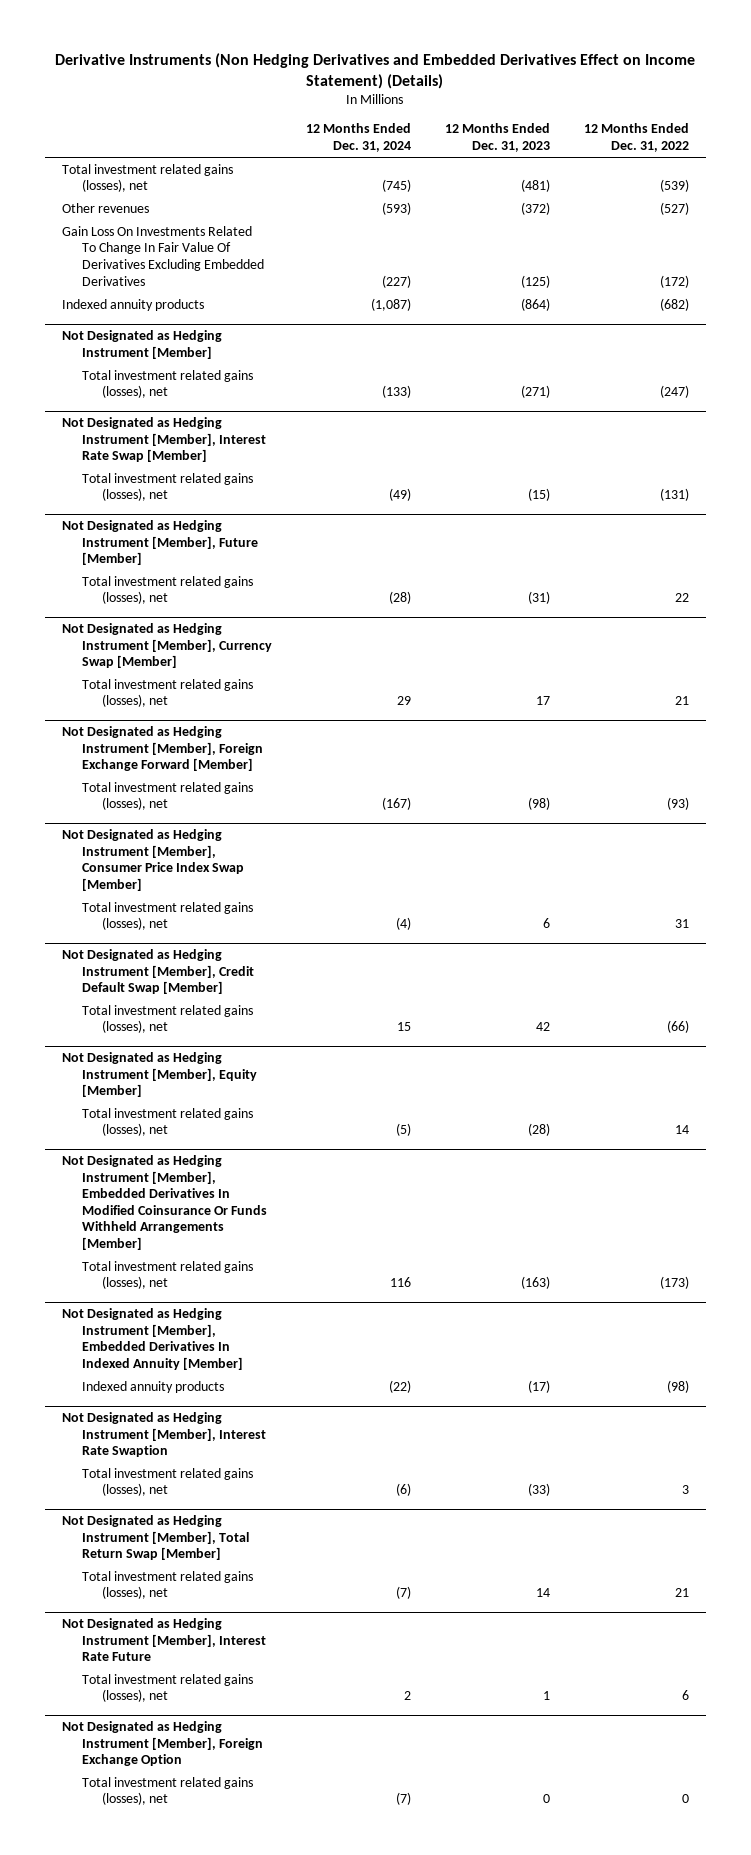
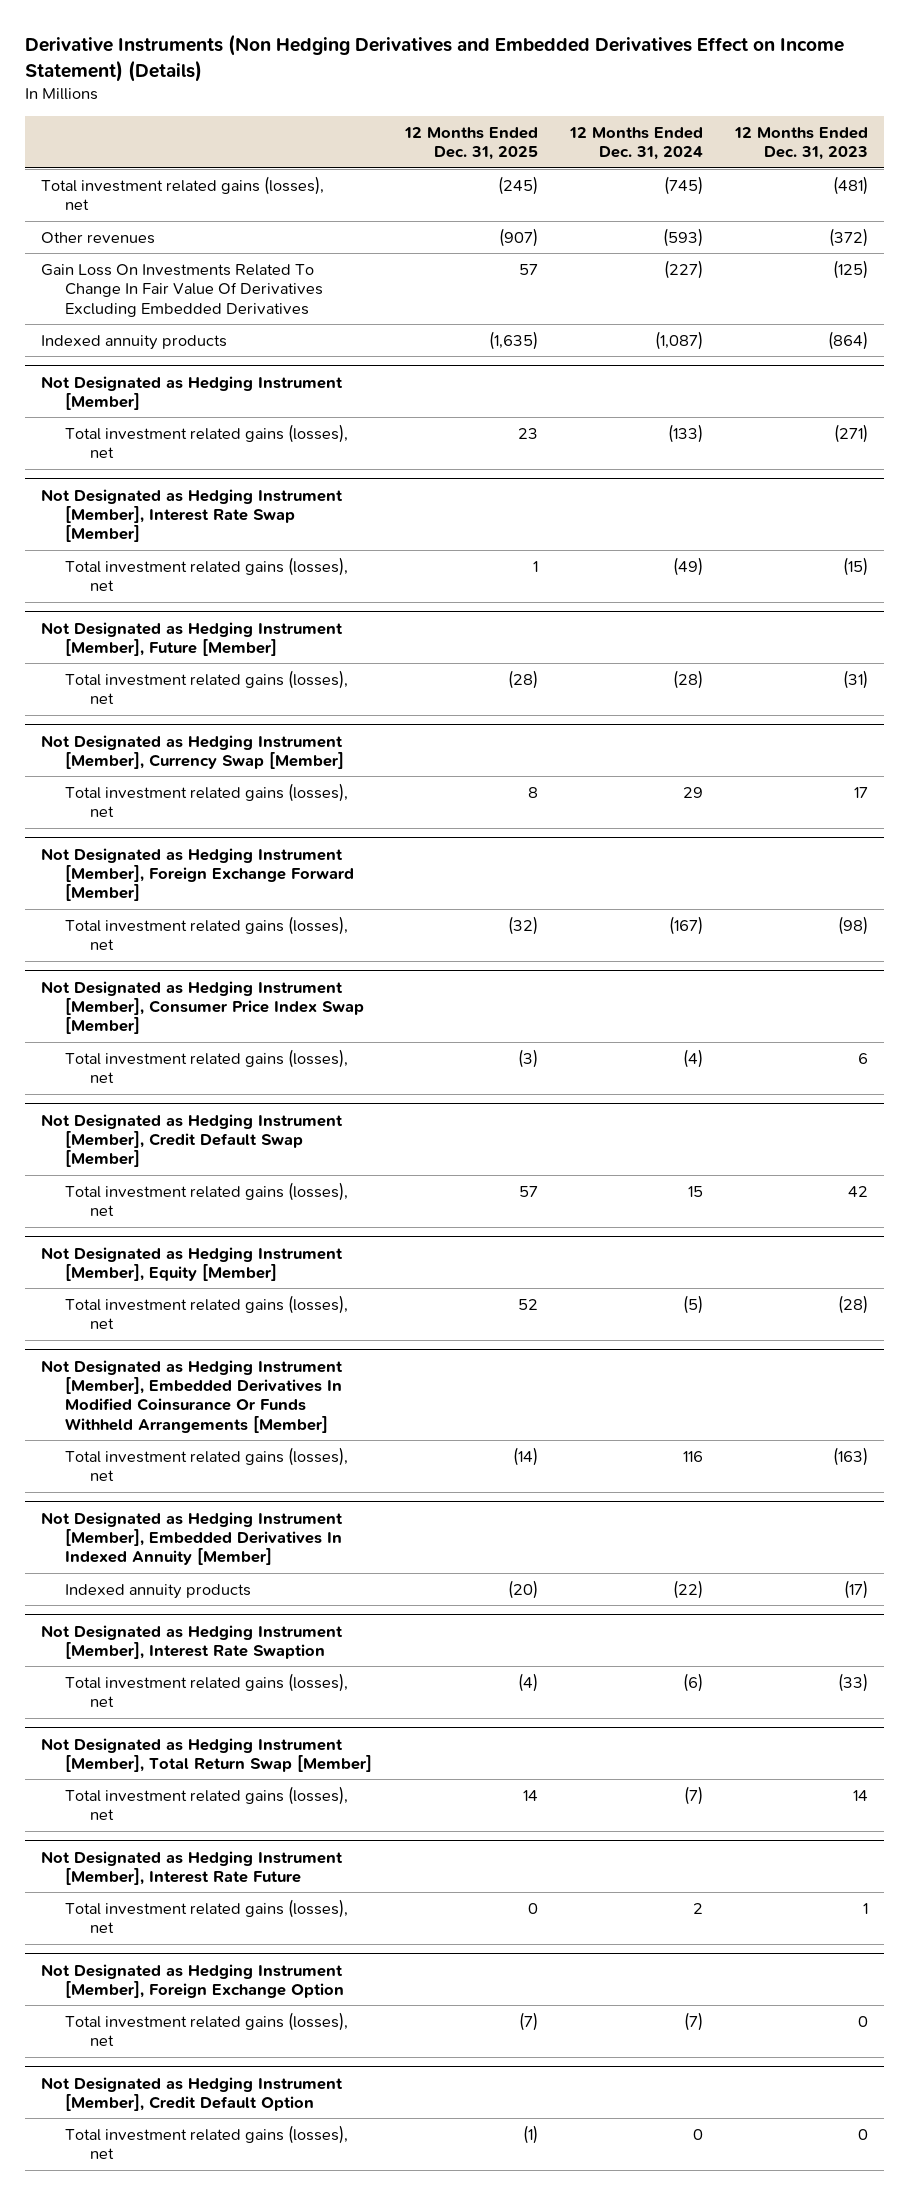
[583,123,689,152] 12 Months Ended Dec. 31, 2022 -> none
none -> [403,126,538,161] 12 Months Ended Dec. 31, 2025
none -> [41,2076,344,2111] Not Designated as Hedging Instrument [Member], Credit Default Option
none -> [65,2124,349,2160] Total investment related gains (losses), net

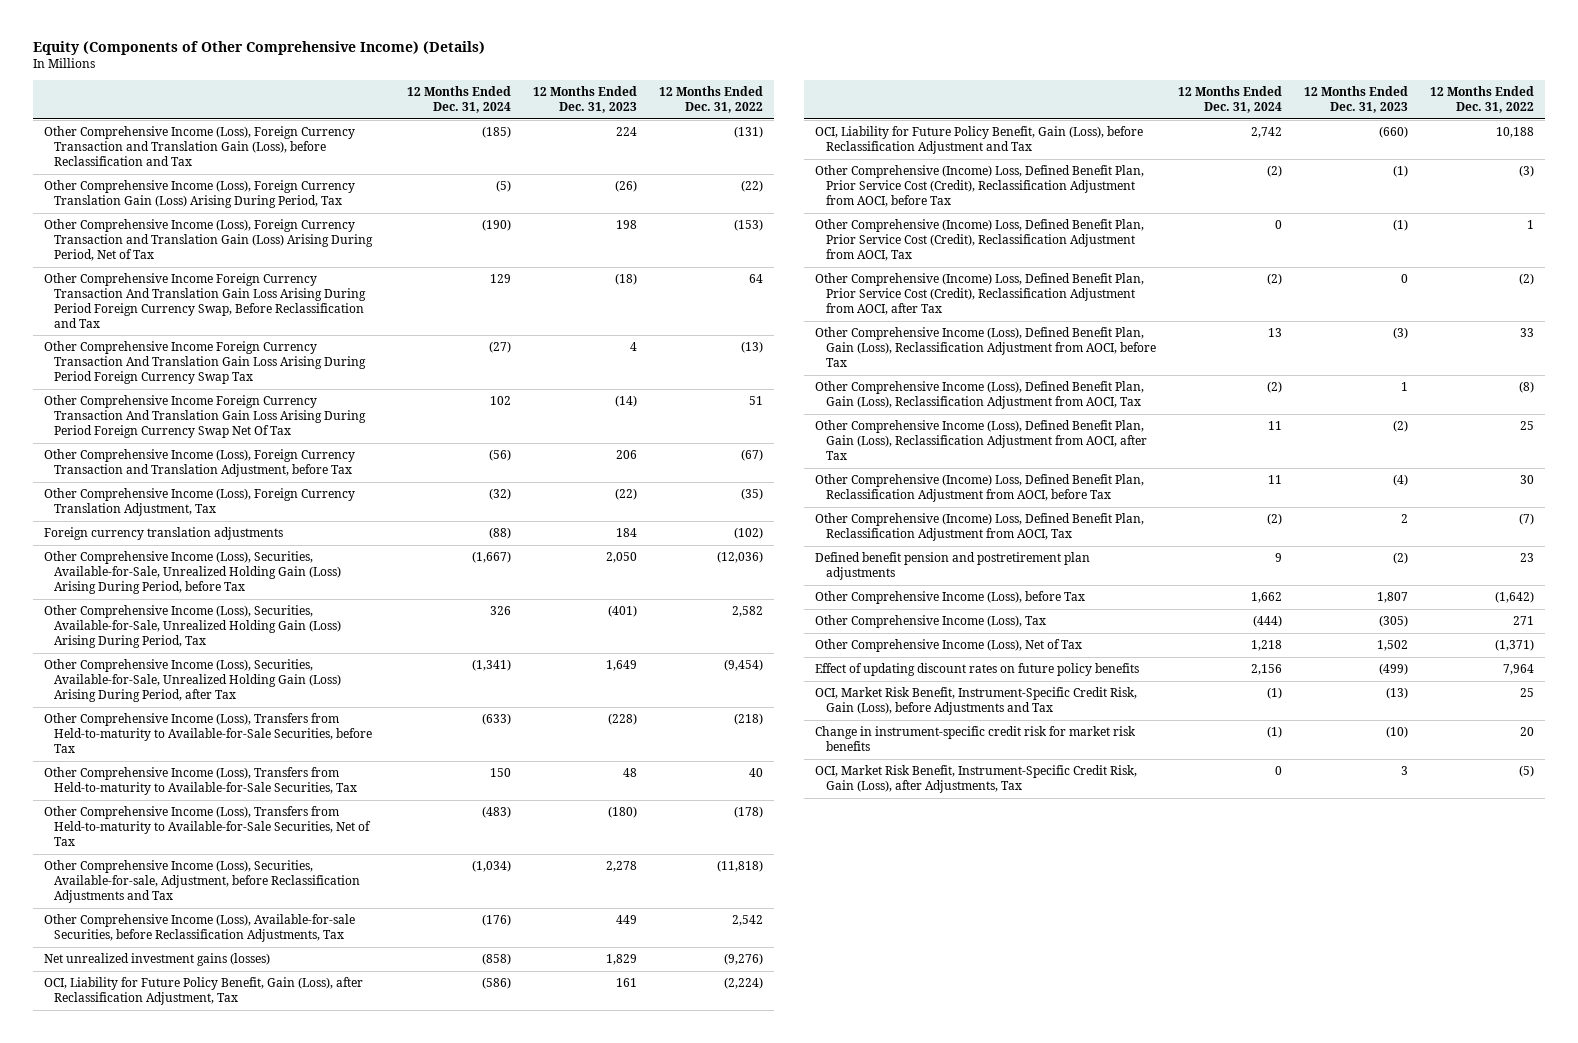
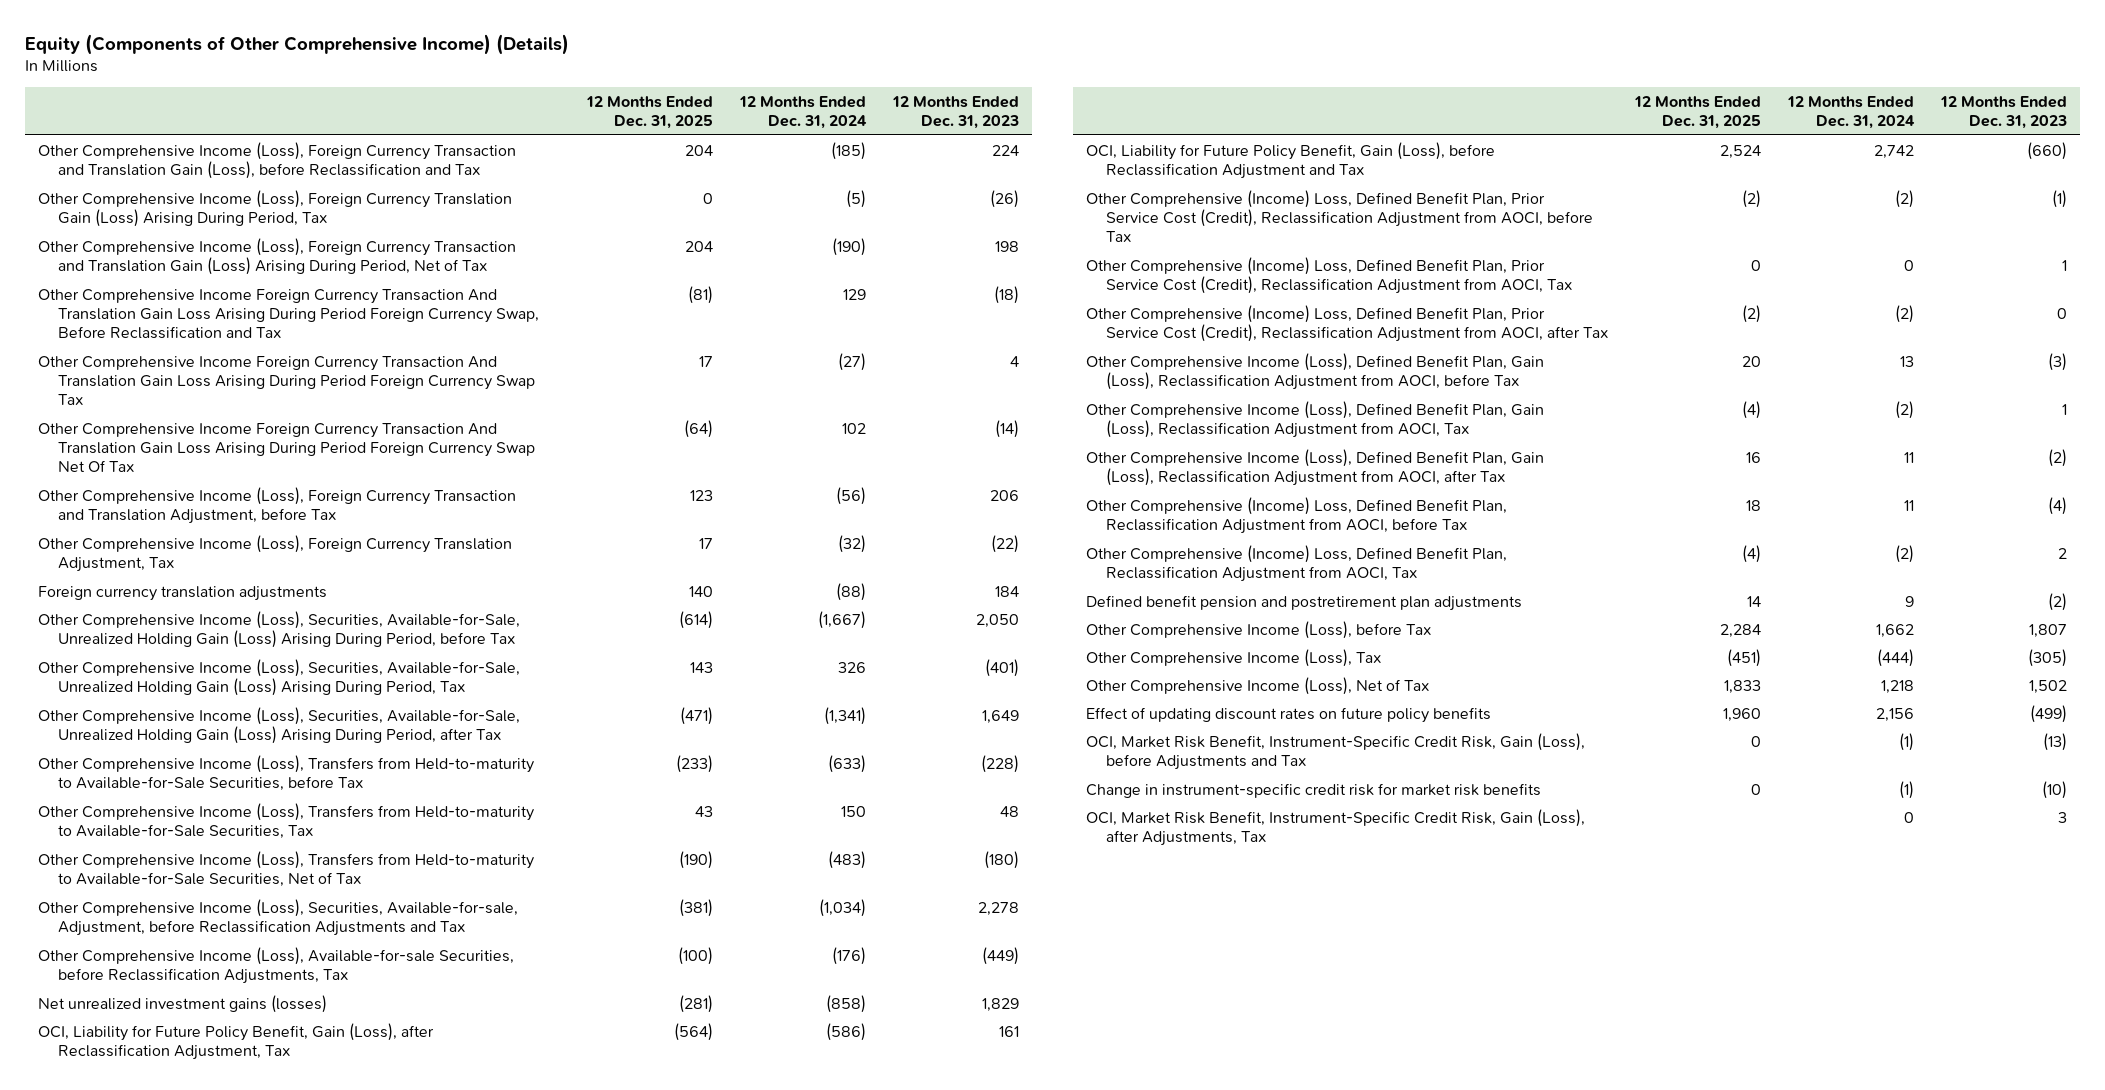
[658,86,763,114] 12 Months Ended Dec. 31, 2022 -> none
none -> [585,95,713,130] 12 Months Ended Dec. 31, 2025
[615,915,637,925] 449 -> [981,946,1019,965] (449)
[1392,219,1408,232] (1) -> [2061,259,2067,271] 1

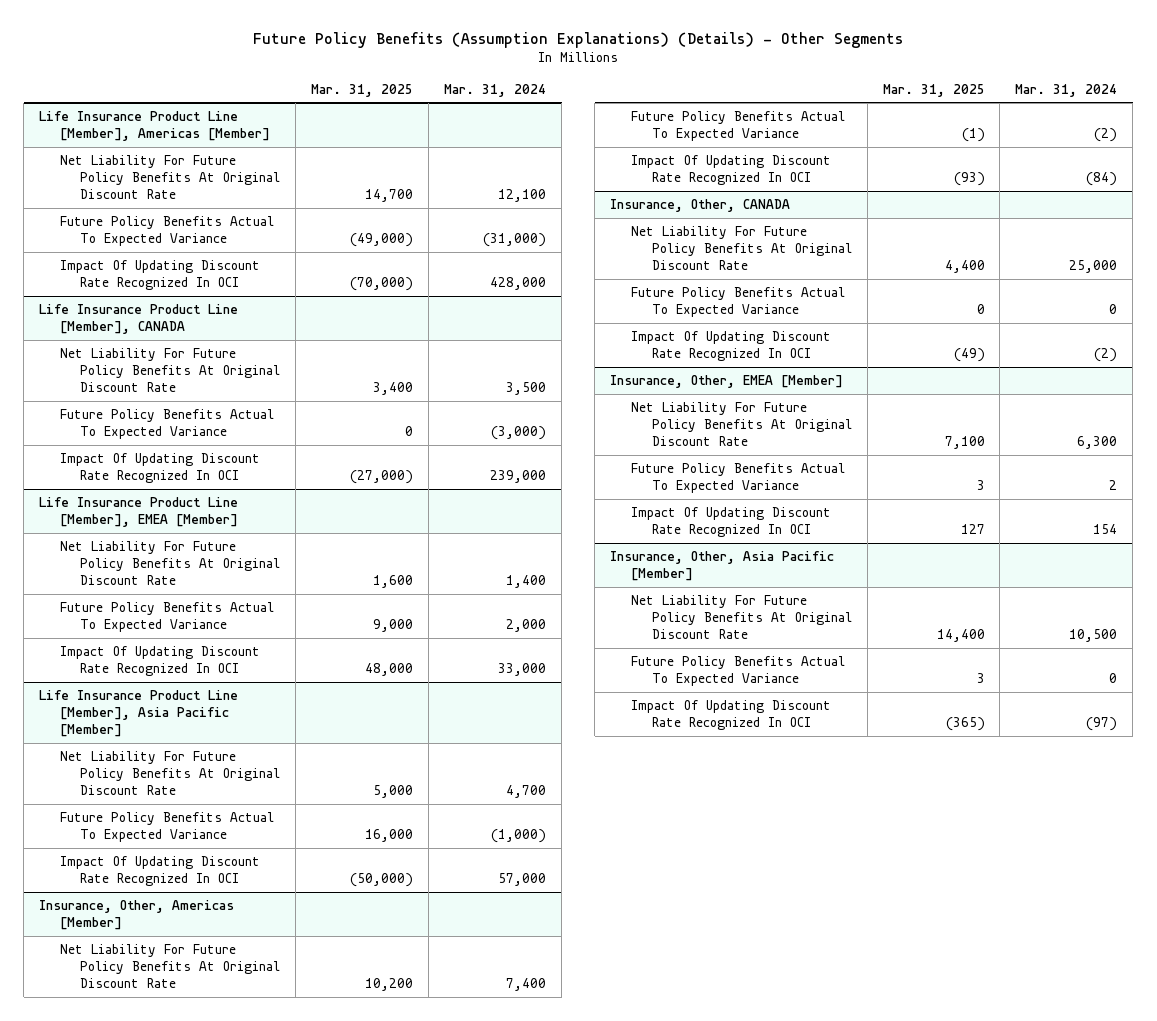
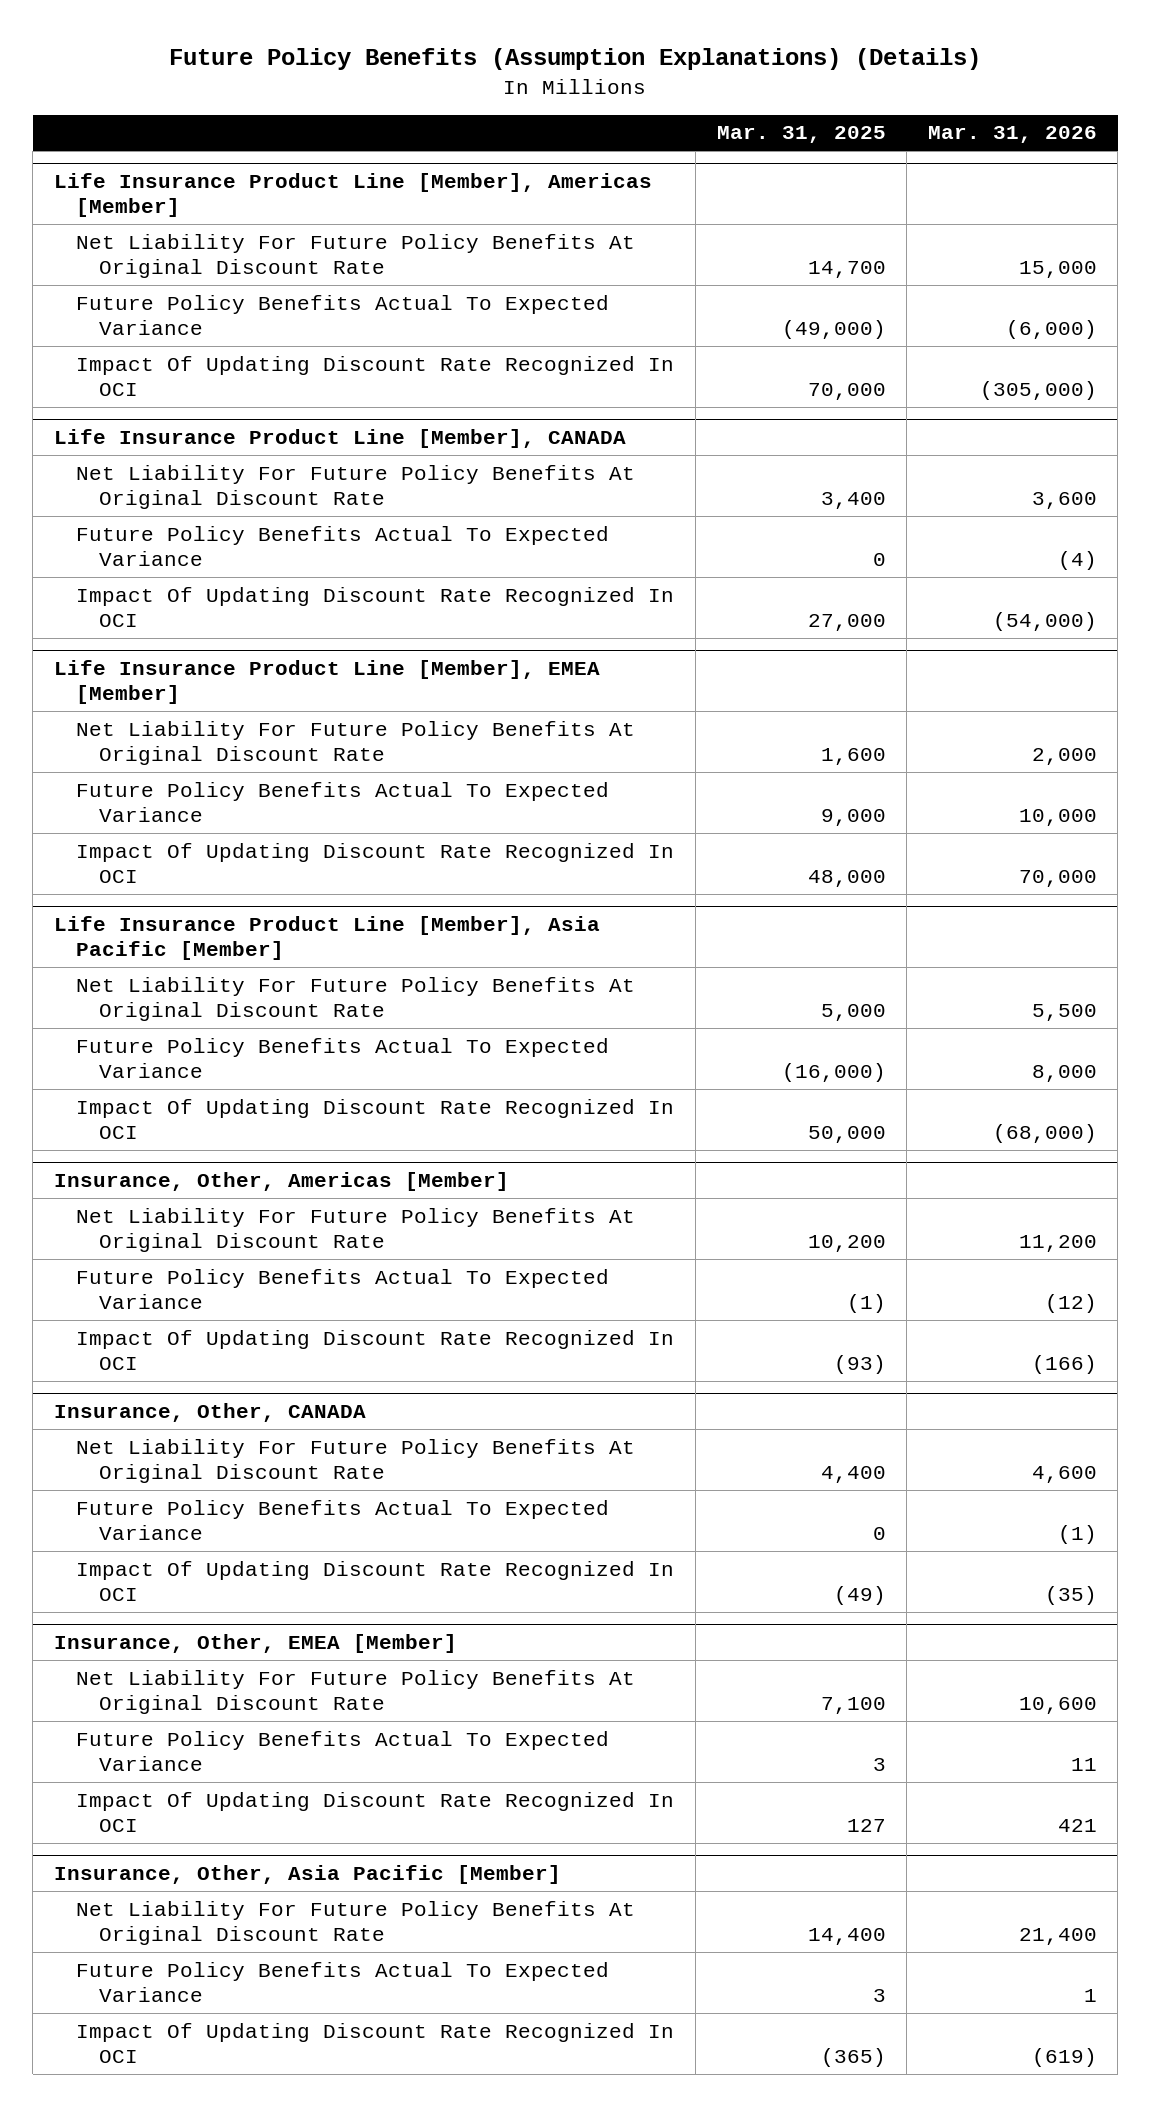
[253,32,904,49] Future Policy Benefits (Assumption Explanations) (Details) - Other Segments -> [169,48,982,71] Future Policy Benefits (Assumption Explanations) (Details)
[444,83,547,97] Mar. 31, 2024 -> none
none -> [927,126,1097,144] Mar. 31, 2026
[350,276,414,291] (70,000) -> [807,382,886,400] 70,000
[350,469,414,484] (27,000) -> [807,613,886,631] 27,000
[365,828,414,842] 16,000 -> [781,1062,886,1082] (16,000)
[350,872,414,887] (50,000) -> [807,1125,886,1143] 50,000

